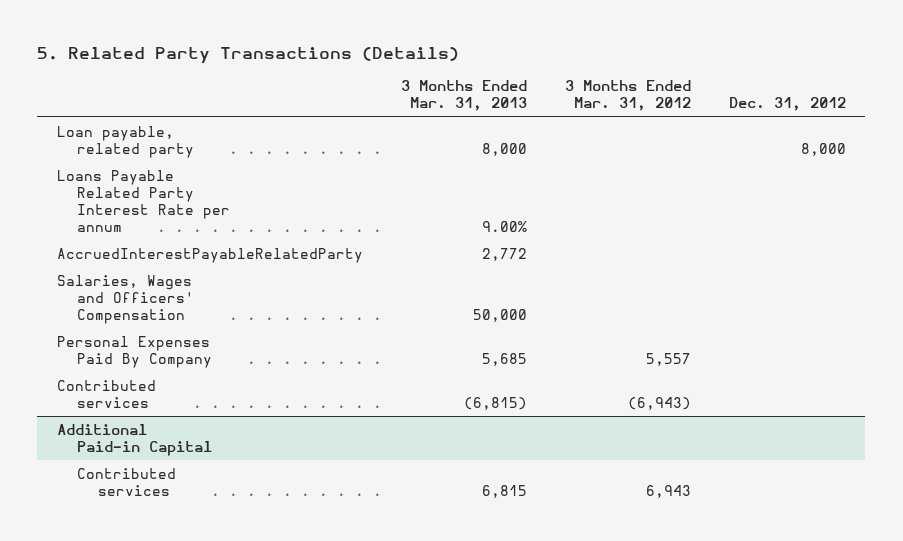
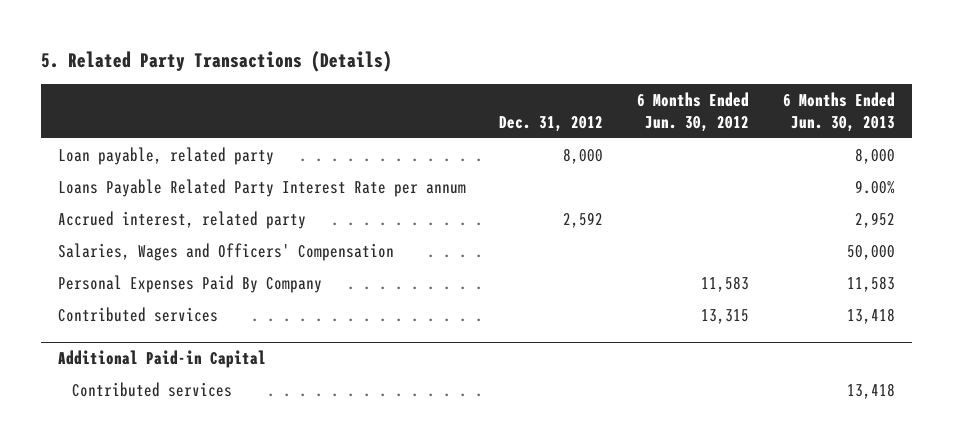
[400,80,527,112] 3 Months Ended Mar. 31, 2013 -> none
[565,80,692,112] 3 Months Ended Mar. 31, 2012 -> none
none -> [637,91,750,132] 6 Months Ended Jun. 30, 2012
none -> [782,91,895,132] 6 Months Ended Jun. 30, 2013
[56,247,363,263] AccruedInterestPayableRelatedParty -> none
none -> [57,210,306,229] Accrued interest, related party

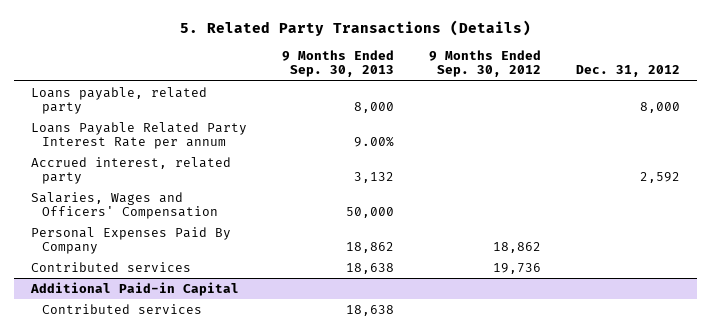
[637,91,750,132] 6 Months Ended Jun. 30, 2012 -> none
[782,91,895,132] 6 Months Ended Jun. 30, 2013 -> none
none -> [282,49,395,78] 9 Months Ended Sep. 30, 2013
none -> [428,49,541,78] 9 Months Ended Sep. 30, 2012
[57,146,274,165] Loan payable, related party -> [31,86,208,115] Loans payable, related party

